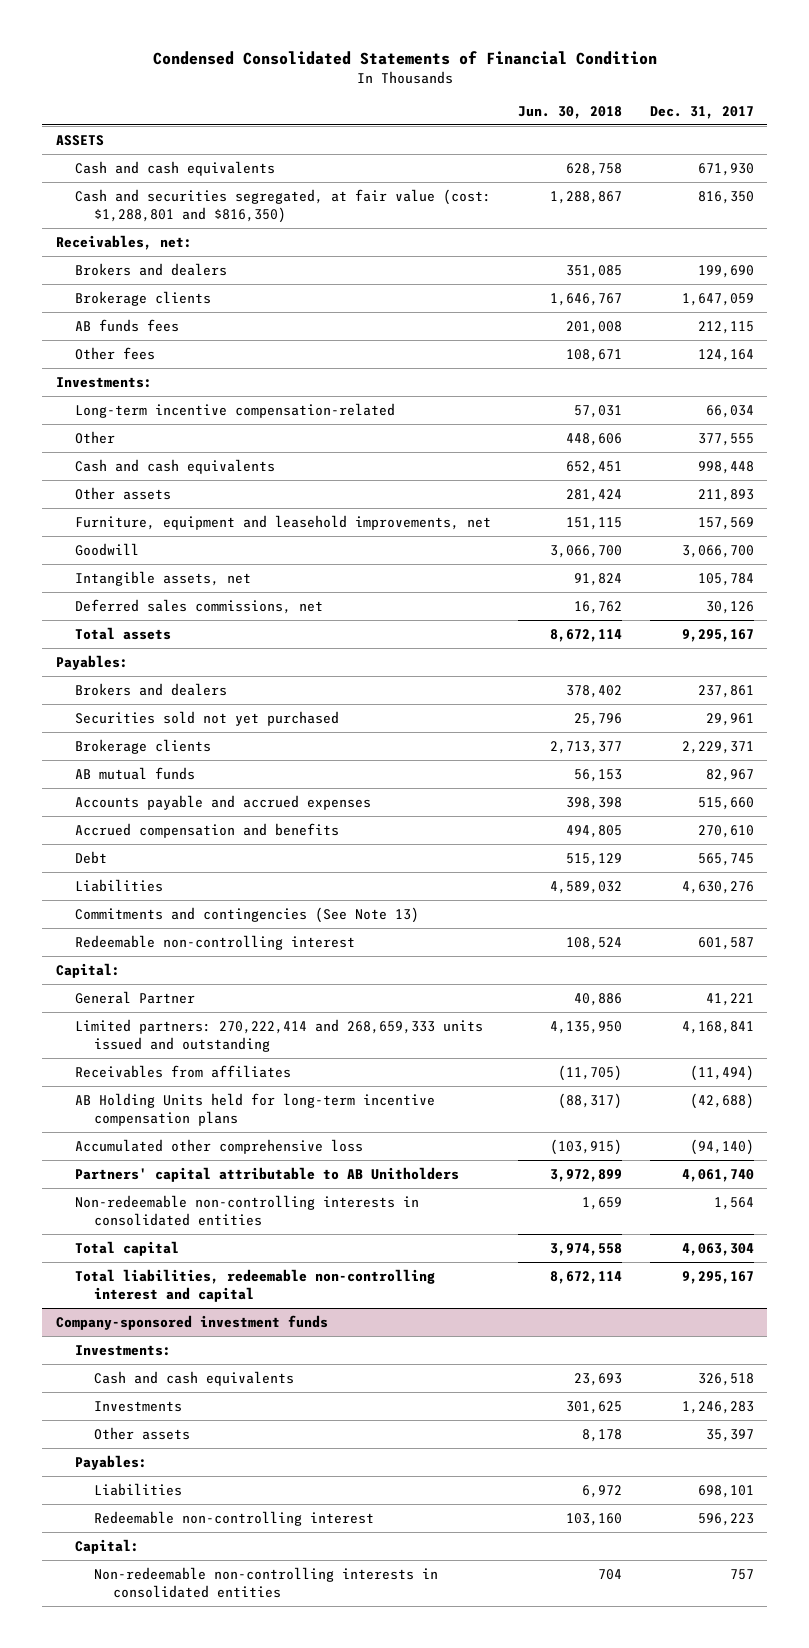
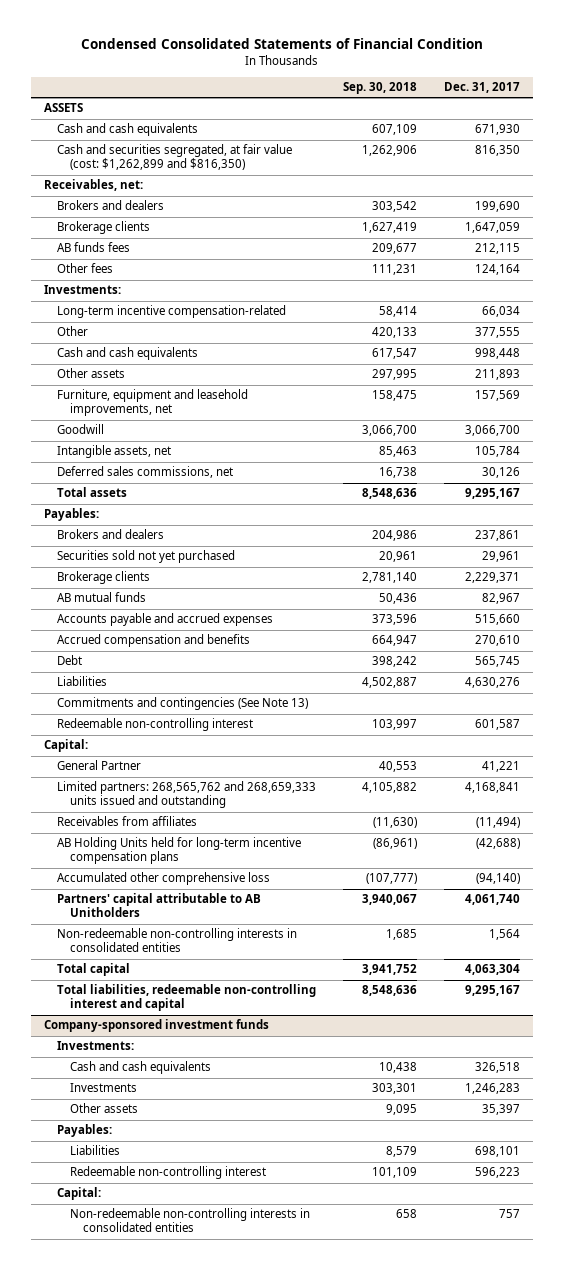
[518,105,623,119] Jun. 30, 2018 -> none
none -> [343,82,418,95] Sep. 30, 2018
[74,188,491,223] Cash and securities segregated, at fair value (cost: $1,288,801 and $816,350) -> [57,144,293,171] Cash and securities segregated, at fair value (cost: $1,262,899 and $816,350)
[74,1018,483,1052] Limited partners: 270,222,414 and 268,659,333 units issued and outstanding -> [57,781,317,809] Limited partners: 268,565,762 and 268,659,333 units issued and outstanding

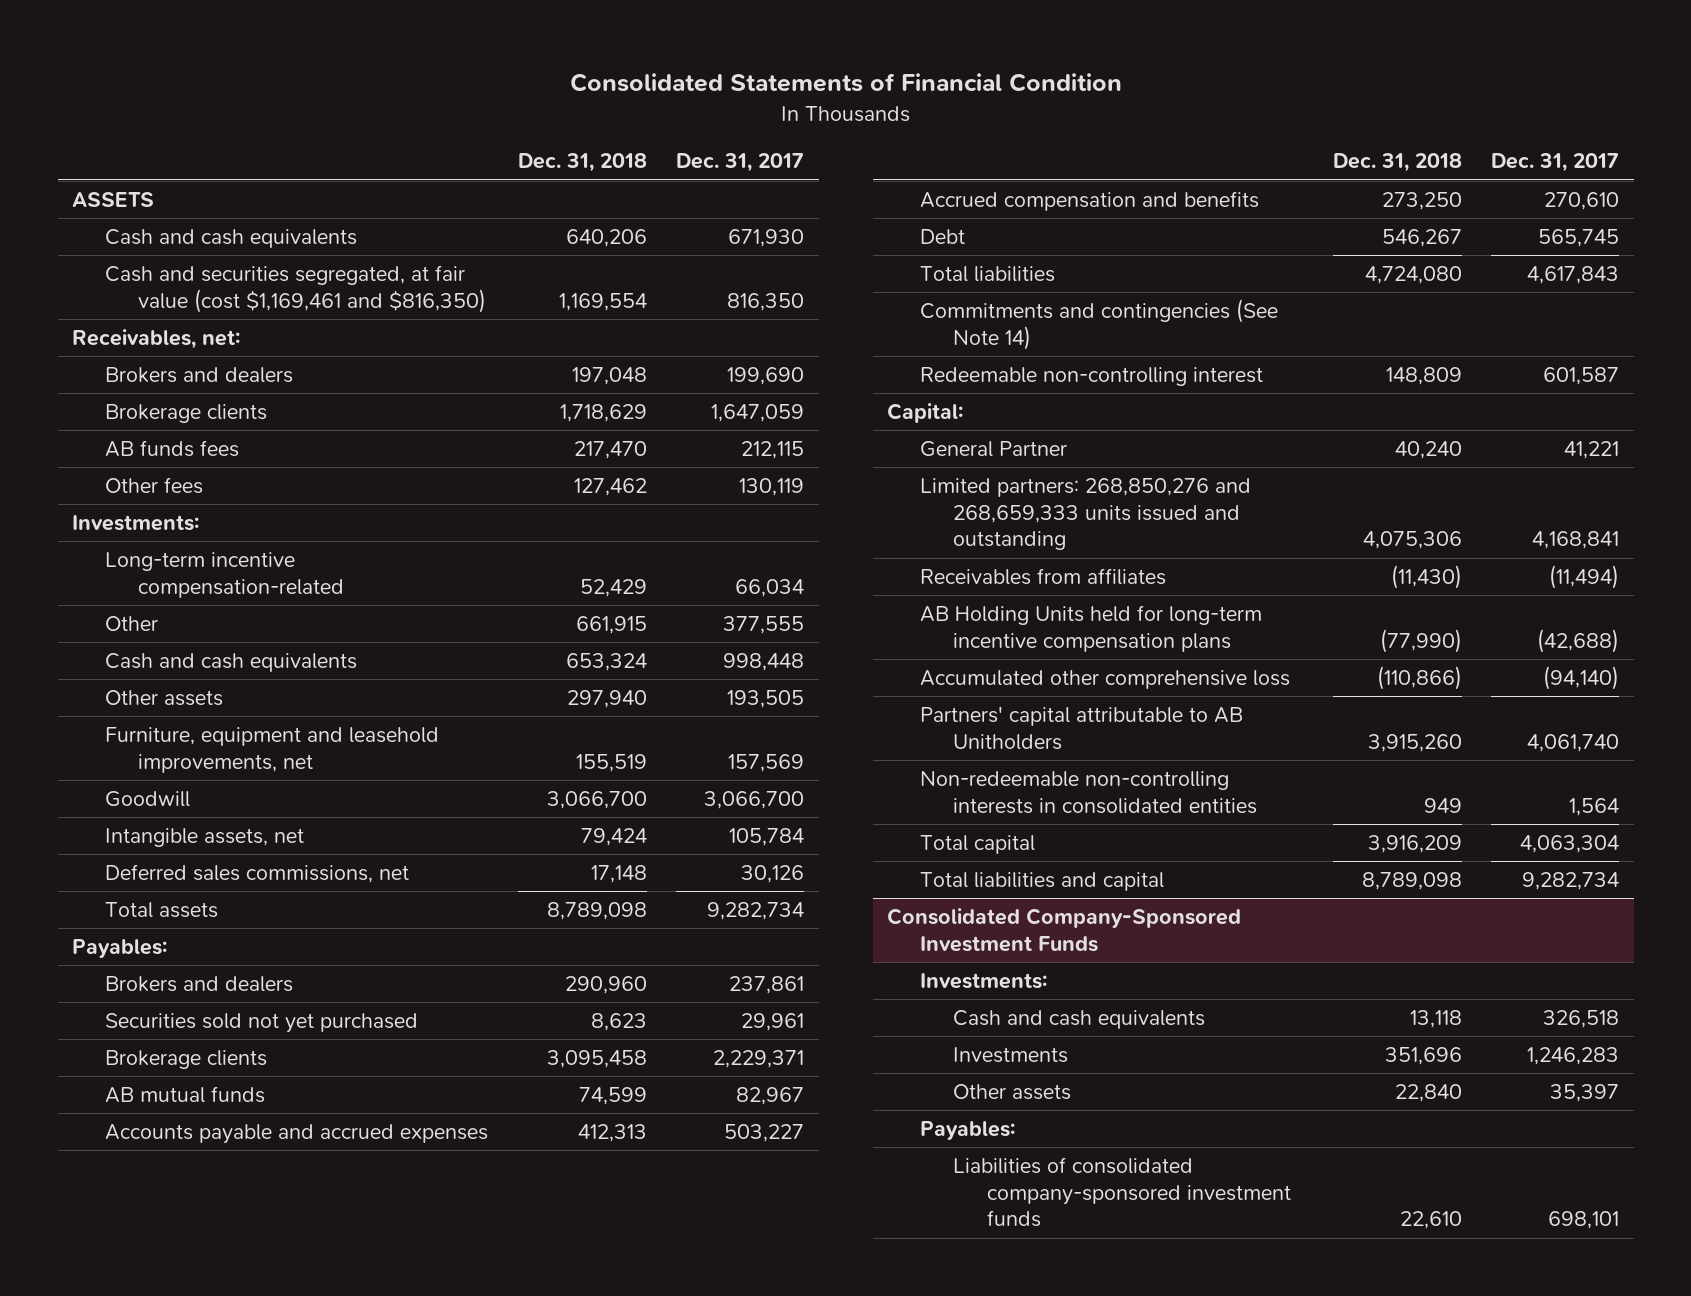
[81,38,484,50] Condensed Consolidated Statements of Financial Condition -> [569,73,1122,93] Consolidated Statements of Financial Condition
[343,82,418,95] Sep. 30, 2018 -> none
none -> [517,153,647,173] Dec. 31, 2018
[57,144,293,171] Cash and securities segregated, at fair value (cost: $1,262,899 and $816,350) -> [105,264,487,313] Cash and securities segregated, at fair value (cost $1,169,461 and $816,350)
[474,264,520,276] 124,164 -> [738,477,804,496] 130,119
[474,369,520,381] 211,893 -> [726,689,804,708] 193,505
[464,488,520,500] 9,295,167 -> [706,901,804,920] 9,282,734
[474,614,520,626] 515,660 -> [723,1123,804,1142] 503,227
[57,676,108,687] Liabilities -> [920,265,1056,282] Total liabilities
[464,677,520,689] 4,630,276 -> [1527,265,1620,284] 4,617,843
[57,697,309,711] Commitments and contingencies (See Note 13) -> [920,298,1279,350] Commitments and contingencies (See Note 14)
[57,781,317,809] Limited partners: 268,565,762 and 268,659,333 units issued and outstanding -> [920,477,1252,551] Limited partners: 268,850,276 and 268,659,333 units issued and outstanding
[57,984,317,1012] Total liabilities, redeemable non-controlling interest and capital -> [920,871,1165,891] Total liabilities and capital
[464,985,520,997] 9,295,167 -> [1522,871,1620,890] 9,282,734
[44,1019,270,1033] Company-sponsored investment funds -> [887,907,1242,952] Consolidated Company-Sponsored Investment Funds
[70,1166,267,1180] Redeemable non-controlling interest -> none
[57,1187,102,1201] Capital: -> none
[70,1208,311,1233] Non-redeemable non-controlling interests in consolidated entities -> none
[70,1145,121,1156] Liabilities -> [953,1156,1291,1228] Liabilities of consolidated company-sponsored investment funds

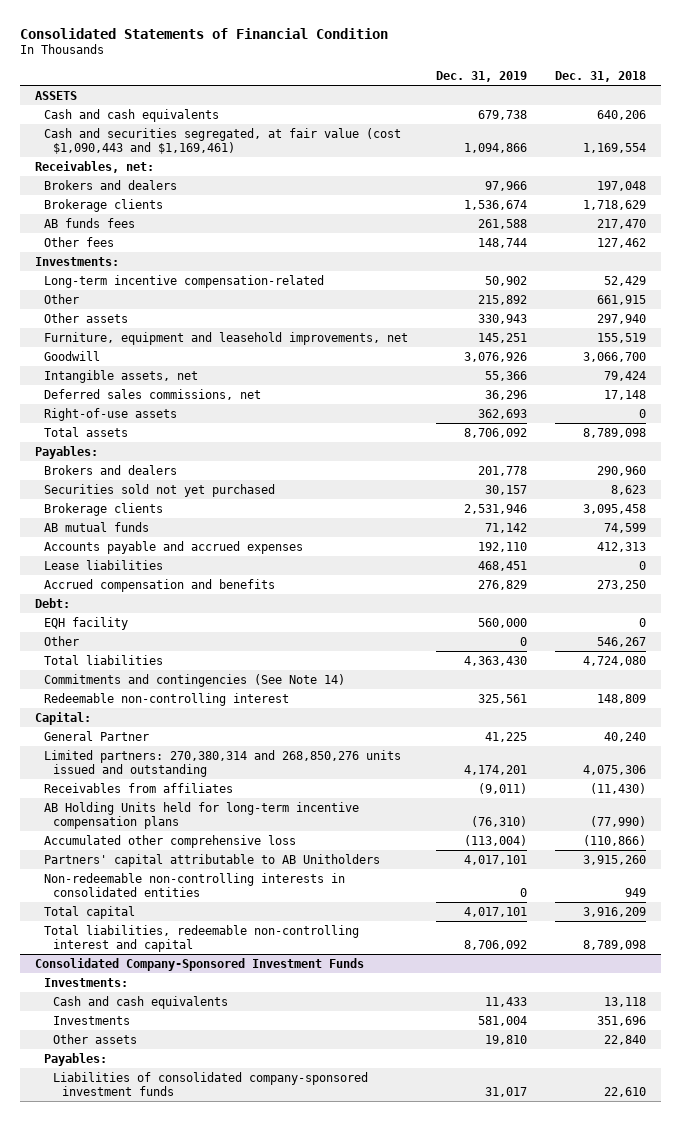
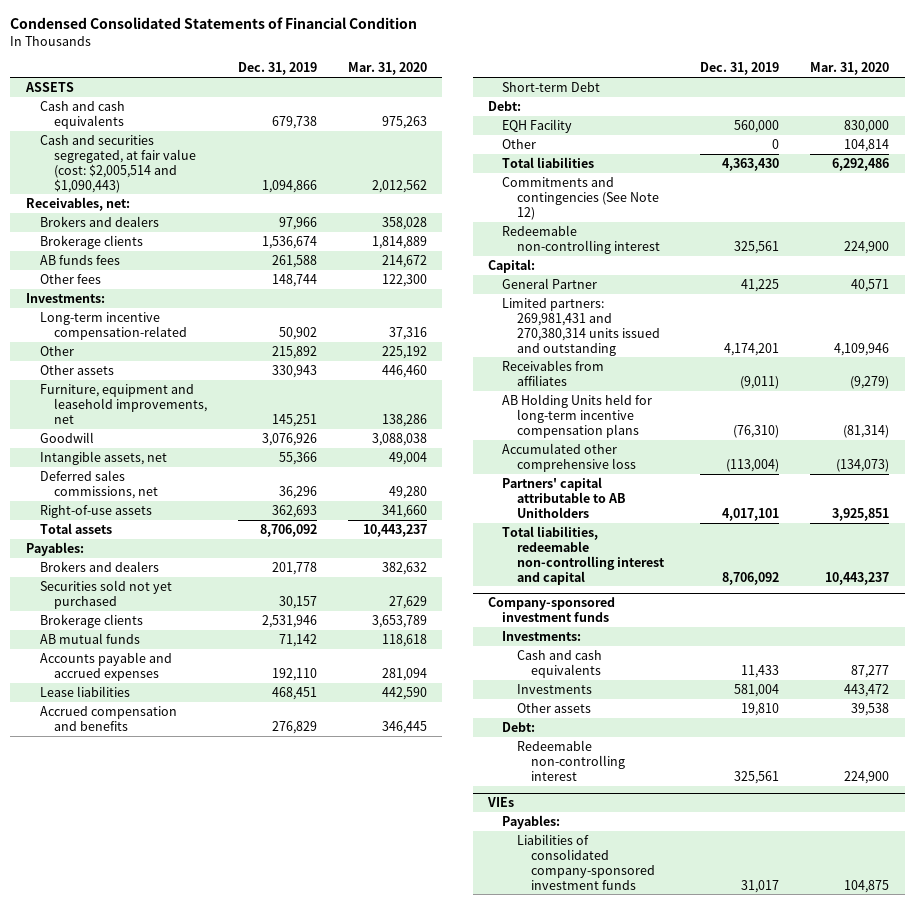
[20,27,389,39] Consolidated Statements of Financial Condition -> [10,17,418,30] Condensed Consolidated Statements of Financial Condition
[555,70,647,82] Dec. 31, 2018 -> none
none -> [347,62,427,76] Mar. 31, 2020
[43,127,401,154] Cash and securities segregated, at fair value (cost $1,090,443 and $1,169,461) -> [39,134,196,193] Cash and securities segregated, at fair value (cost: $2,005,514 and $1,090,443)
none -> [502,81,601,92] Short-term Debt
[43,616,128,630] EQH facility -> [502,118,573,133] EQH Facility
[43,673,345,687] Commitments and contingencies (See Note 14) -> [502,176,659,220] Commitments and contingencies (See Note 12)
[43,749,401,777] Limited partners: 270,380,314 and 268,850,276 units issued and outstanding -> [502,297,660,356] Limited partners: 269,981,431 and 270,380,314 units issued and outstanding
[43,872,345,897] Non-redeemable non-controlling interests in consolidated entities -> none
[43,905,135,919] Total capital -> none
[34,957,364,971] Consolidated Company-Sponsored Investment Funds -> [488,597,616,623] Company-sponsored investment funds
none -> [502,721,536,732] Debt:
none -> [516,739,625,781] Redeemable non-controlling interest
none -> [487,797,515,808] VIEs

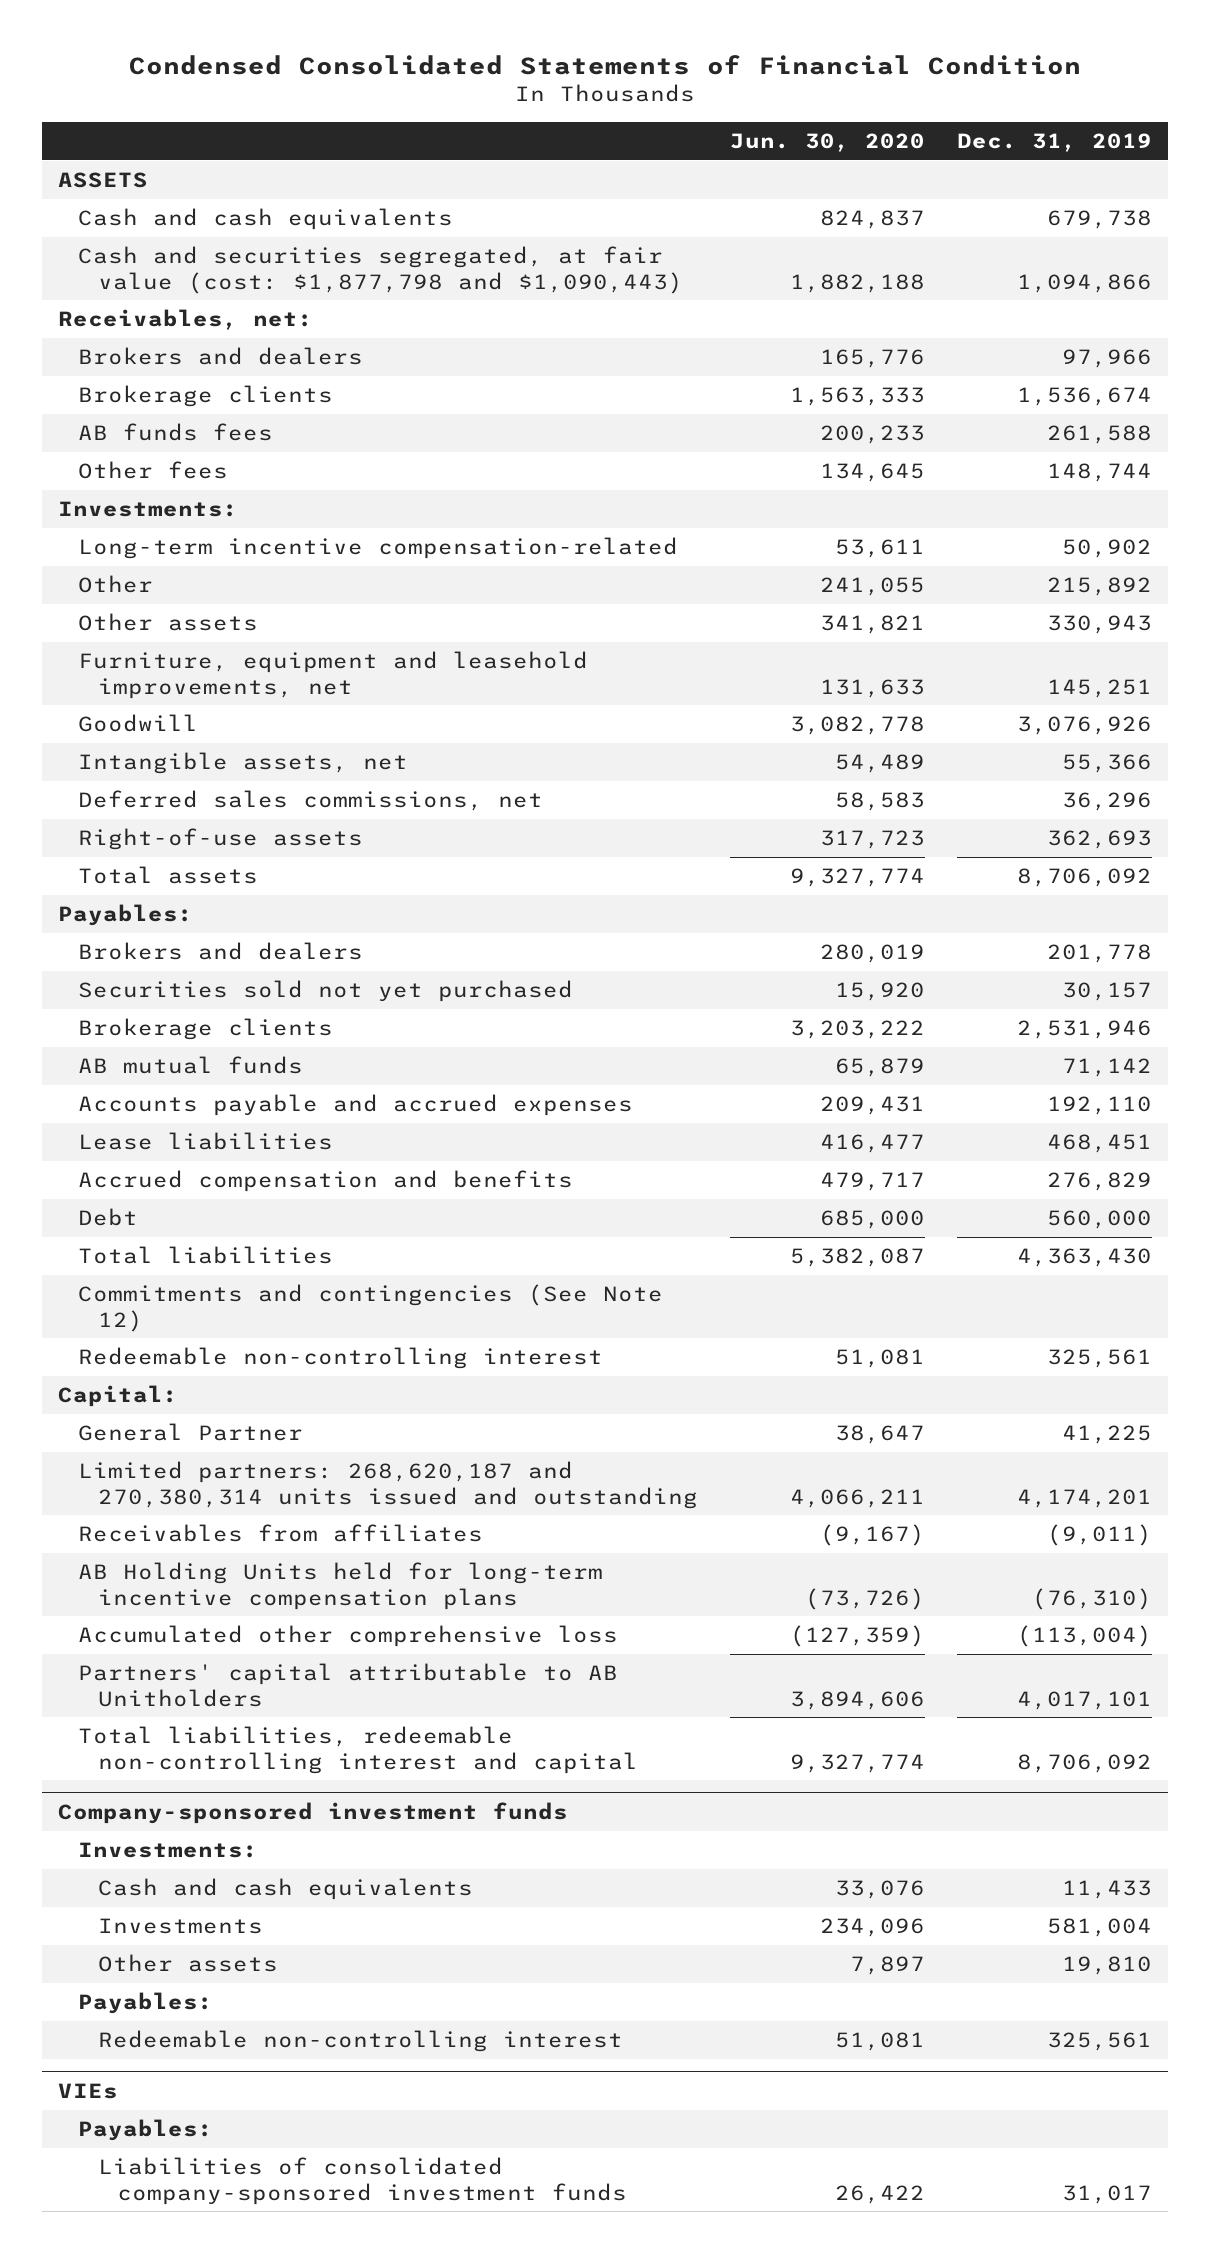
[347,62,427,76] Mar. 31, 2020 -> none
none -> [729,132,925,152] Jun. 30, 2020
[39,134,196,193] Cash and securities segregated, at fair value (cost: $2,005,514 and $1,090,443) -> [78,246,683,294] Cash and securities segregated, at fair value (cost: $1,877,798 and $1,090,443)
[502,81,601,92] Short-term Debt -> none
[488,100,522,111] Debt: -> none
[502,138,537,149] Other -> none
[502,118,573,133] EQH Facility -> [78,1208,139,1227] Debt
[502,297,660,356] Limited partners: 269,981,431 and 270,380,314 units issued and outstanding -> [78,1461,698,1509] Limited partners: 268,620,187 and 270,380,314 units issued and outstanding
[502,721,536,732] Debt: -> none
none -> [78,1992,214,2015] Payables:

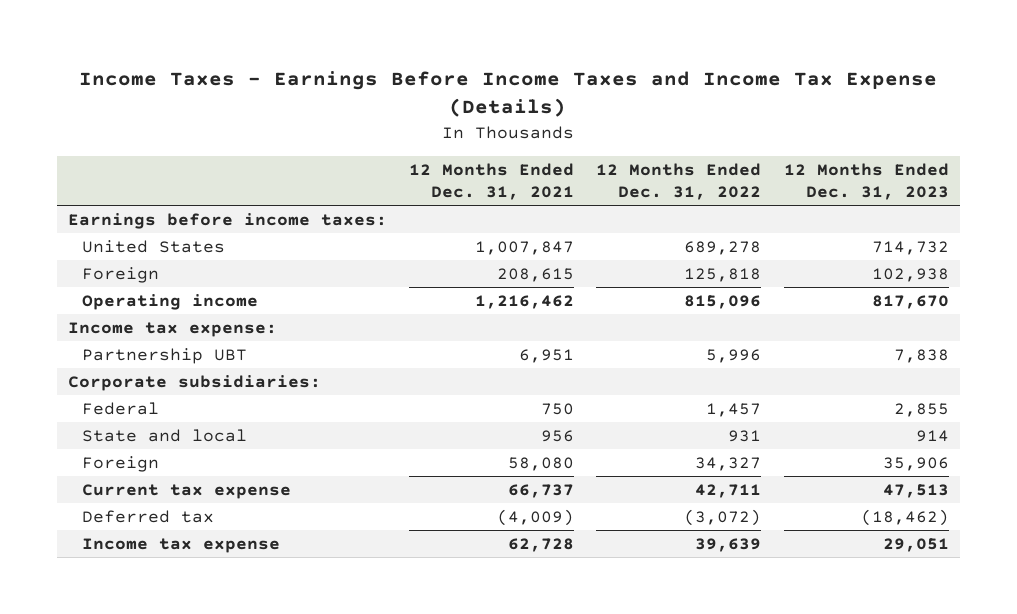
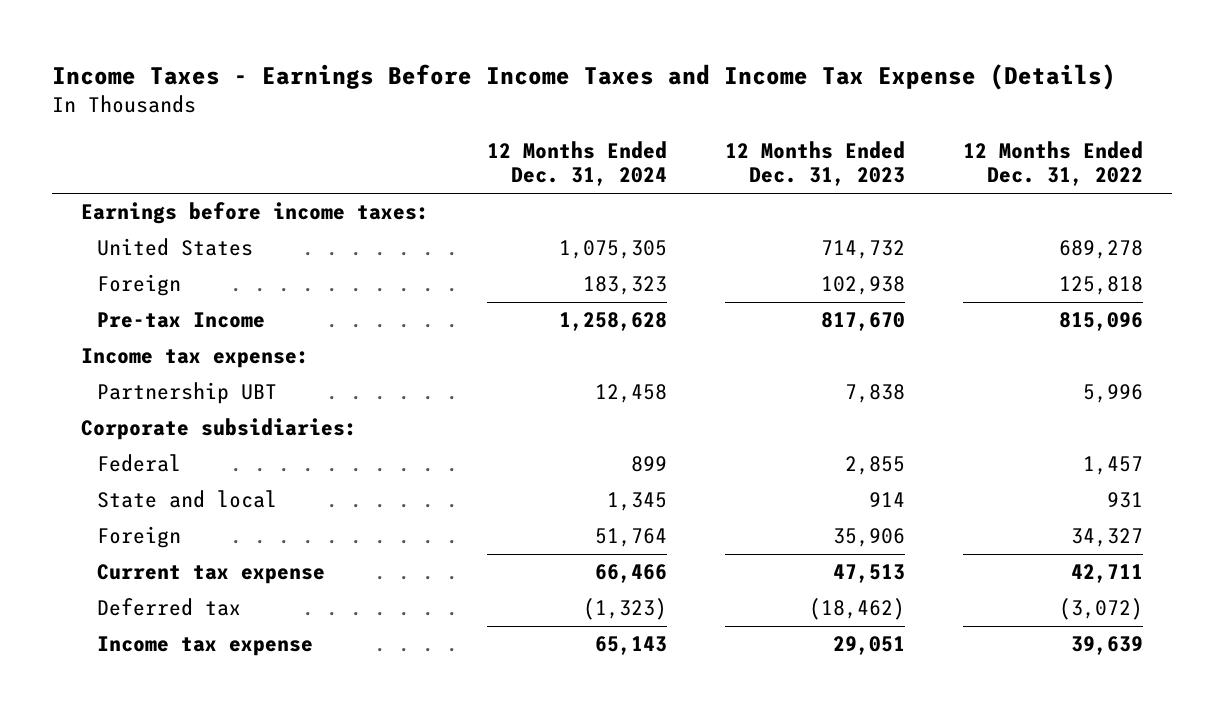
[409,162,575,201] 12 Months Ended Dec. 31, 2021 -> none
none -> [487,141,668,187] 12 Months Ended Dec. 31, 2024
[81,293,258,310] Operating income -> [97,312,266,329] Pre-tax Income

